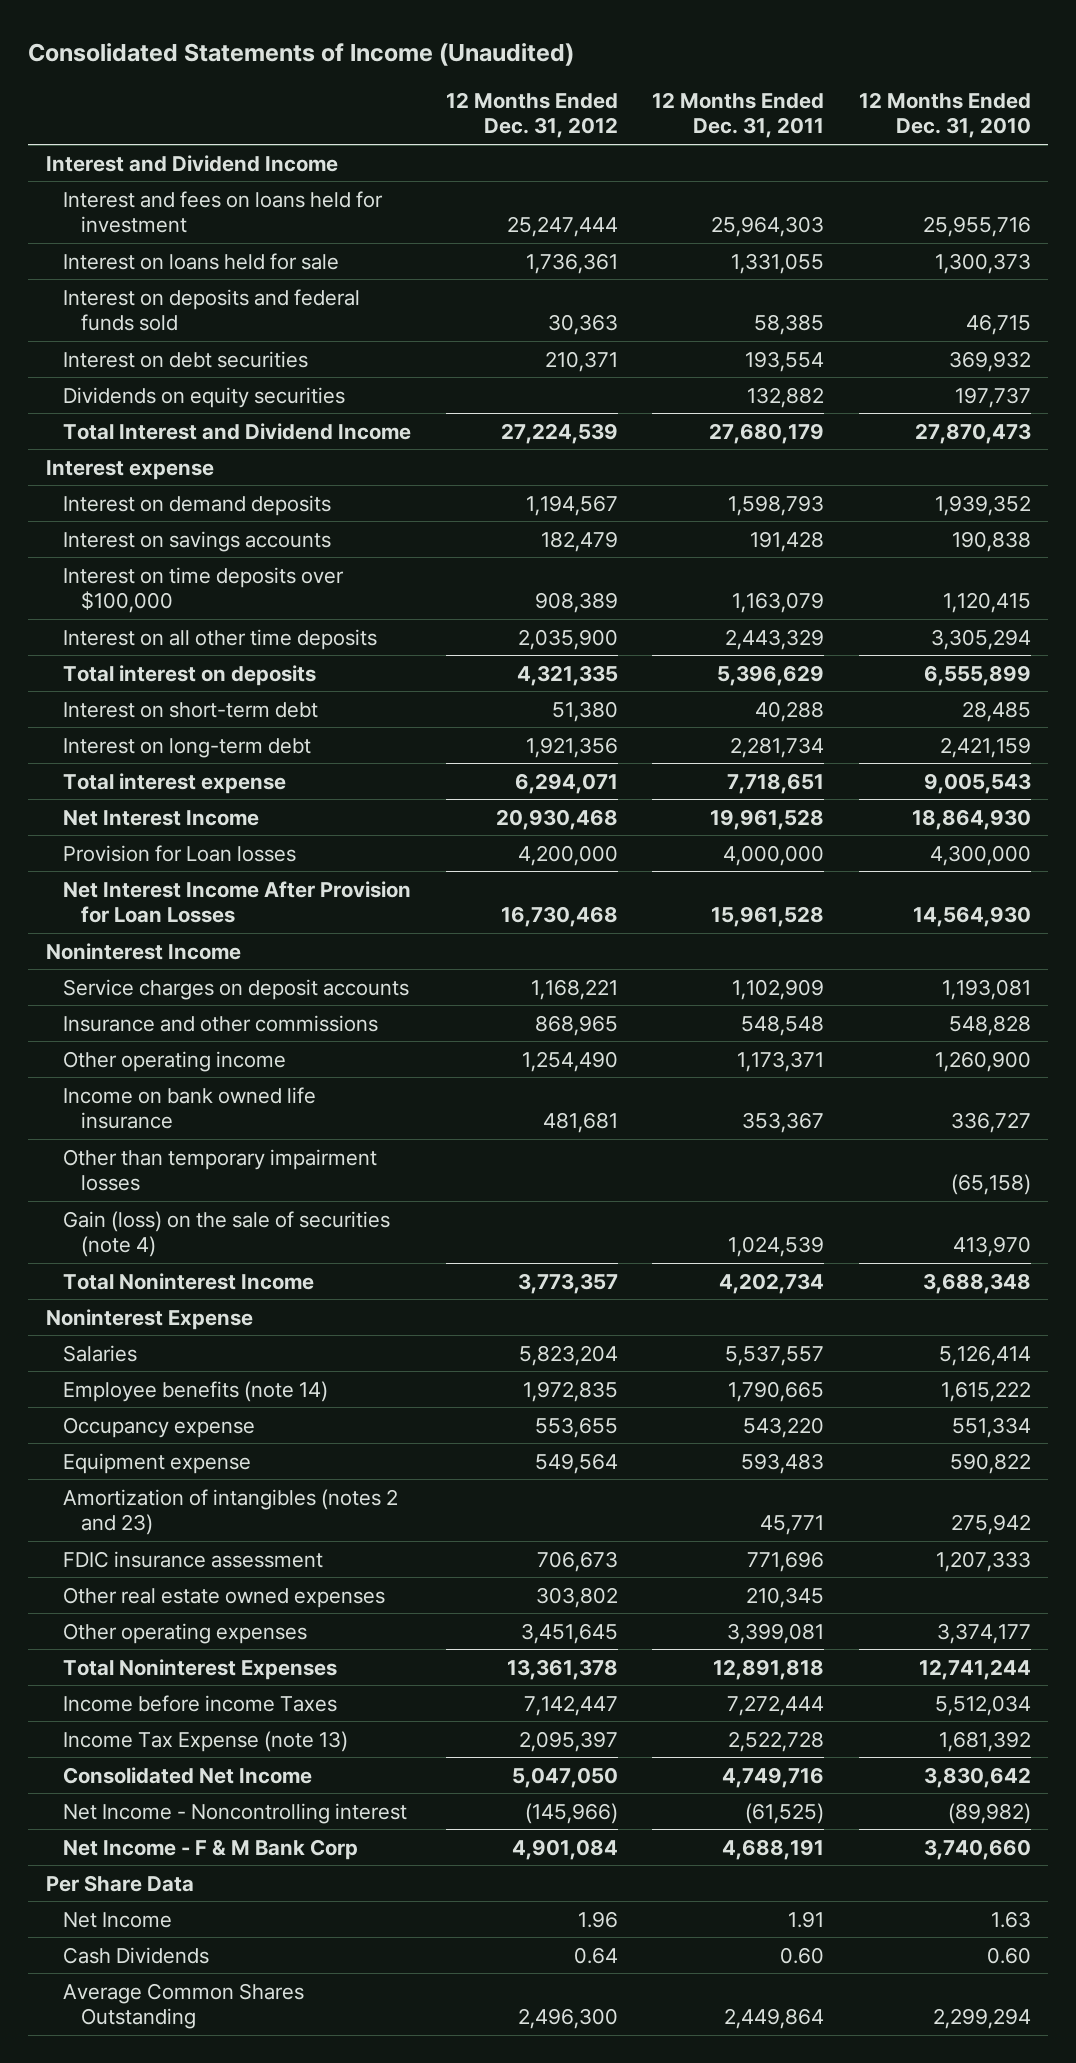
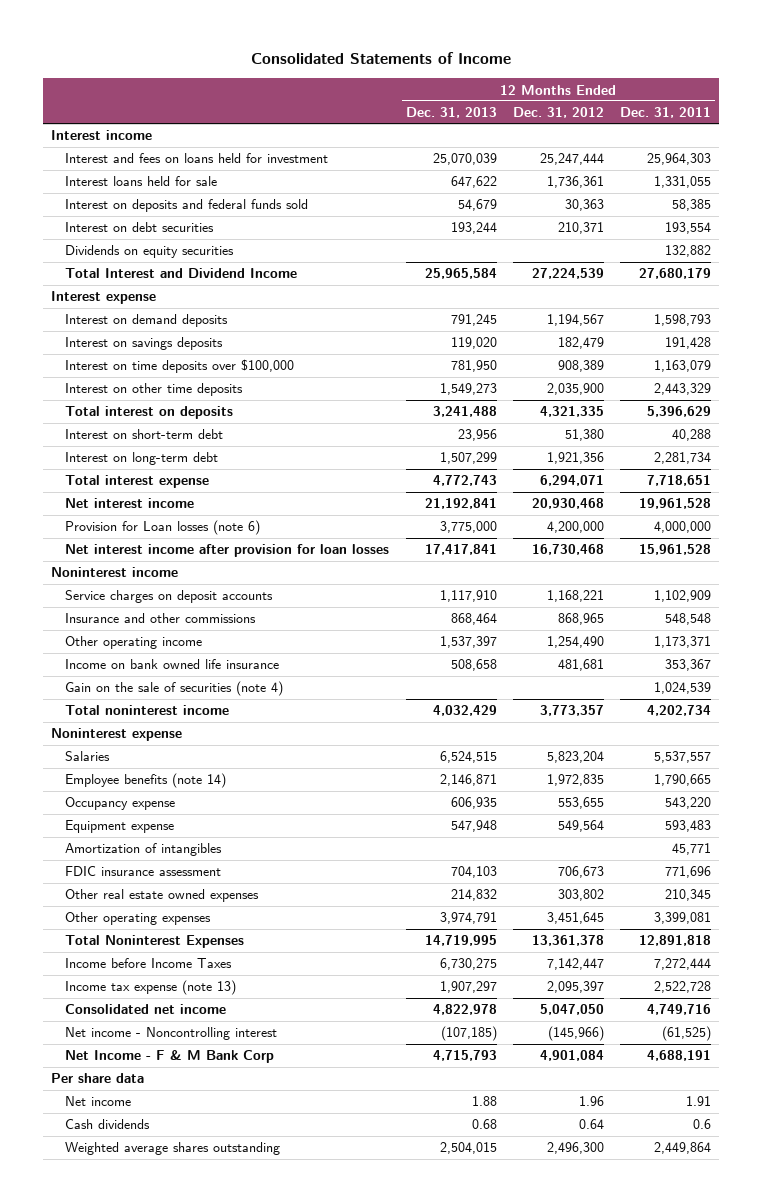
[28,43,575,67] Consolidated Statements of Income (Unaudited) -> [250,52,511,65] Consolidated Statements of Income
[858,91,1031,139] 12 Months Ended Dec. 31, 2010 -> none
none -> [405,107,497,119] Dec. 31, 2013
[45,154,338,172] Interest and Dividend Income -> [50,130,152,141] Interest income
[63,252,340,270] Interest on loans held for sale -> [65,176,218,187] Interest loans held for sale
[63,530,332,552] Interest on savings accounts -> [65,337,224,351] Interest on savings deposits
[63,628,378,650] Interest on all other time deposits -> [65,383,244,397] Interest on other time deposits
[63,809,260,826] Net Interest Income -> [65,498,195,509] Net interest income
[63,844,297,862] Provision for Loan losses -> [65,520,261,536] Provision for Loan losses (note 6)
[63,880,412,924] Net Interest Income After Provision for Loan Losses -> [65,544,390,558] Net interest income after provision for loan losses
[45,942,241,960] Noninterest Income -> [50,567,178,578] Noninterest income
[63,1148,378,1192] Other than temporary impairment losses -> none
[63,1210,391,1258] Gain (loss) on the sale of securities (note 4) -> [65,681,284,697] Gain on the sale of securities (note 4)
[63,1272,315,1290] Total Noninterest Income -> [65,705,230,716] Total noninterest income
[45,1308,253,1330] Noninterest Expense -> [50,728,182,742] Noninterest expense
[63,1488,399,1536] Amortization of intangibles (notes 2 and 23) -> [65,843,223,857] Amortization of intangibles
[63,1694,338,1712] Income before income Taxes -> [65,958,233,969] Income before Income Taxes
[63,1730,349,1752] Income Tax Expense (note 13) -> [65,980,237,996] Income tax expense (note 13)
[63,1766,313,1784] Consolidated Net Income -> [65,1004,227,1015] Consolidated net income
[63,1802,408,1824] Net Income - Noncontrolling interest -> [65,1027,278,1041] Net income - Noncontrolling interest
[45,1874,194,1892] Per Share Data -> [50,1073,144,1084] Per share data
[63,1911,173,1928] Net Income -> [65,1096,132,1107] Net income
[63,1946,210,1964] Cash Dividends -> [65,1119,151,1130] Cash dividends
[780,1946,825,1964] 0.60 -> [693,1119,712,1130] 0.6
[63,1982,305,2030] Average Common Shares Outstanding -> [65,1142,281,1156] Weighted average shares outstanding

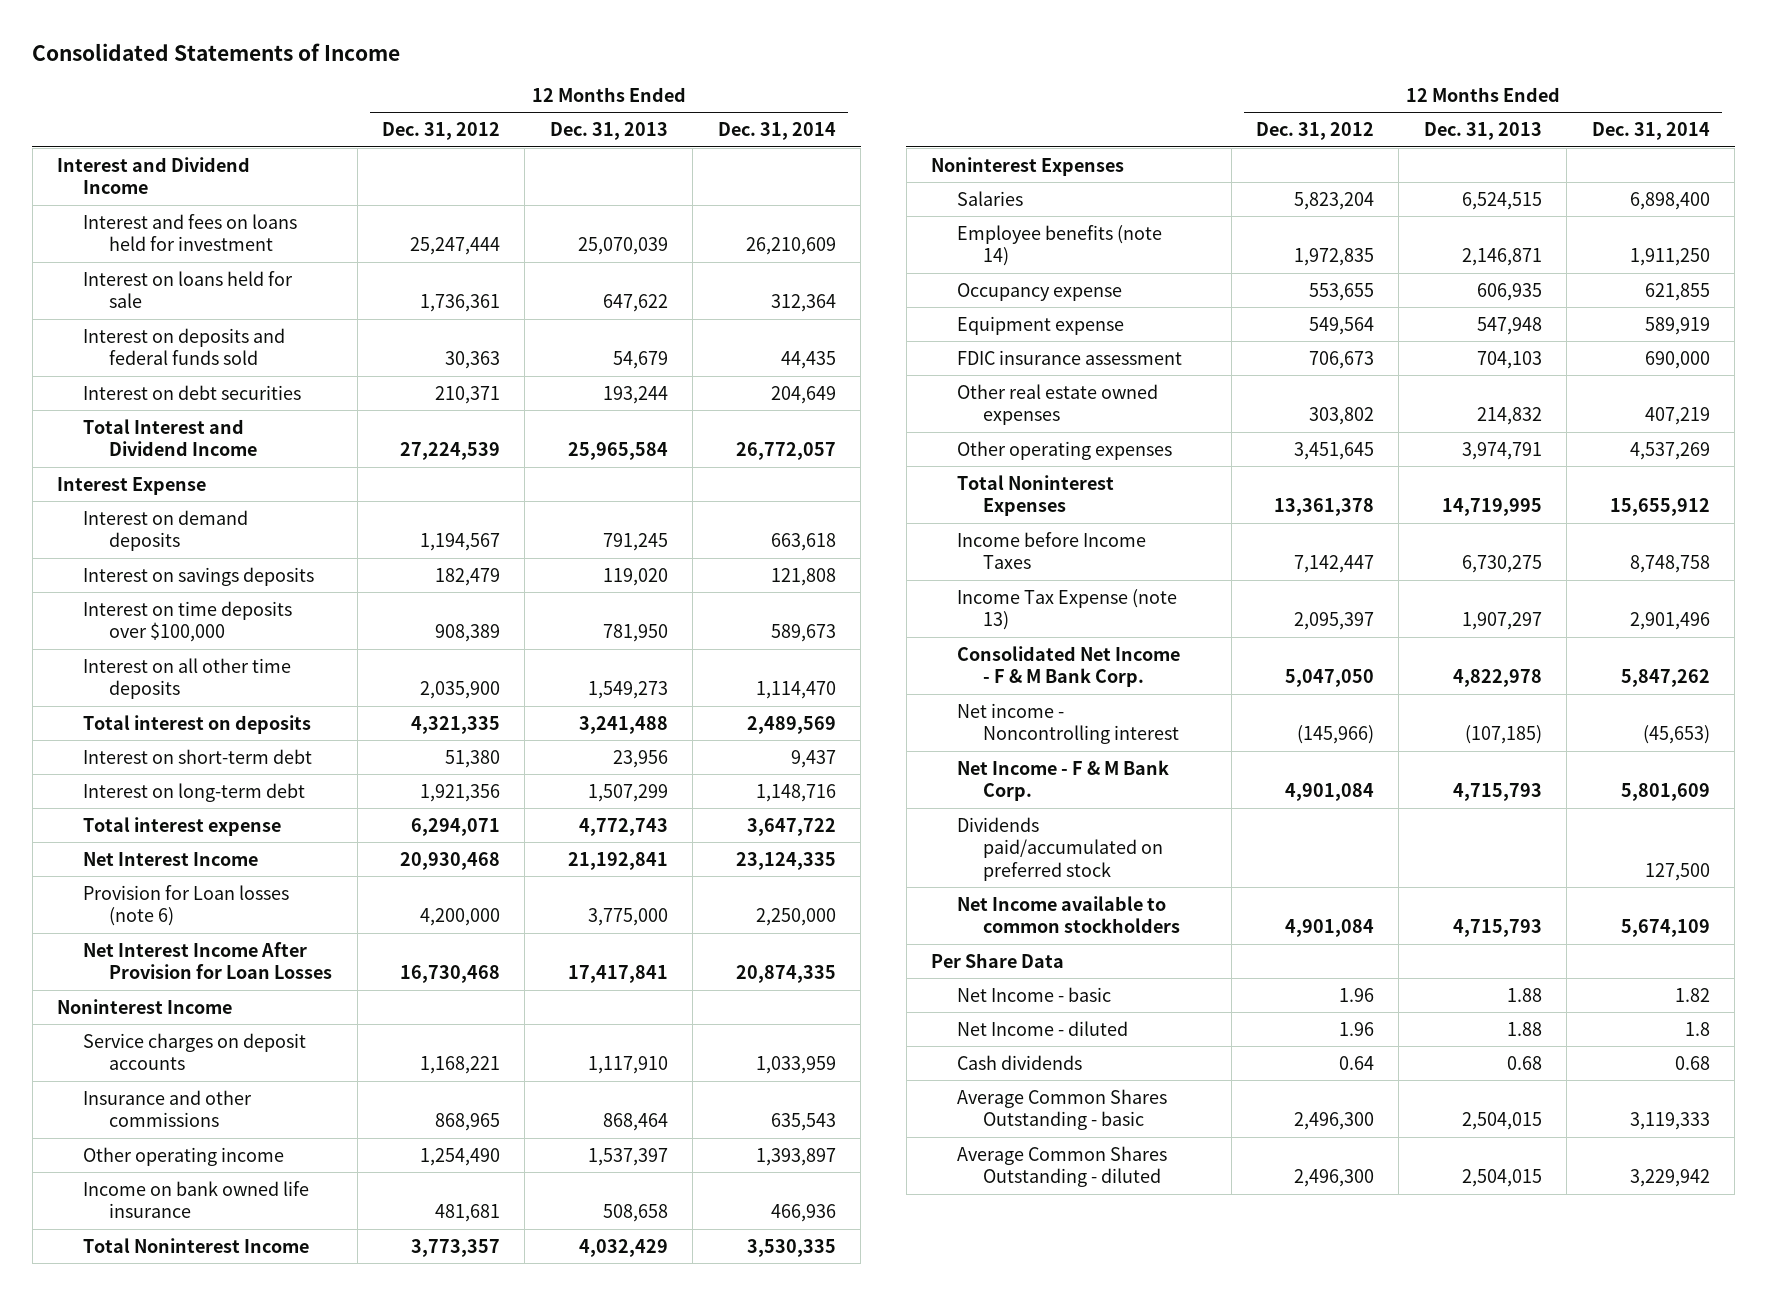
[620,107,712,119] Dec. 31, 2011 -> none
none -> [717,122,836,141] Dec. 31, 2014
[50,130,152,141] Interest income -> [57,156,251,195] Interest and Dividend Income
[65,176,218,187] Interest loans held for sale -> [83,270,294,309] Interest on loans held for sale
[65,245,235,259] Dividends on equity securities -> none
[50,291,156,305] Interest expense -> [57,476,207,495] Interest Expense
[65,383,244,397] Interest on other time deposits -> [83,657,292,700] Interest on all other time deposits
[65,498,195,509] Net interest income -> [83,851,259,866] Net Interest Income
[65,544,390,558] Net interest income after provision for loan losses -> [83,941,333,980] Net Interest Income After Provision for Loan Losses
[50,567,178,578] Noninterest income -> [57,998,233,1014] Noninterest Income
[65,681,284,697] Gain on the sale of securities (note 4) -> none
[65,705,230,716] Total noninterest income -> [83,1237,310,1253] Total Noninterest Income
[50,728,182,742] Noninterest expense -> [931,156,1125,176] Noninterest Expenses
[65,843,223,857] Amortization of intangibles -> none
[65,980,237,996] Income tax expense (note 13) -> [957,588,1178,631] Income Tax Expense (note 13)
[65,1004,227,1015] Consolidated net income -> [957,645,1181,688] Consolidated Net Income - F & M Bank Corp.
[65,1050,275,1064] Net Income - F & M Bank Corp -> [957,759,1170,802] Net Income - F & M Bank Corp.
none -> [957,816,1164,881] Dividends paid/accumulated on preferred stock
none -> [957,895,1181,934] Net Income available to common stockholders
[50,1073,144,1084] Per share data -> [931,952,1065,968] Per Share Data
[65,1096,132,1107] Net income -> [957,986,1112,1002] Net Income - basic
none -> [957,1020,1129,1036] Net Income - diluted
[65,1142,281,1156] Weighted average shares outstanding -> [957,1088,1168,1131] Average Common Shares Outstanding - basic
none -> [957,1145,1168,1188] Average Common Shares Outstanding - diluted

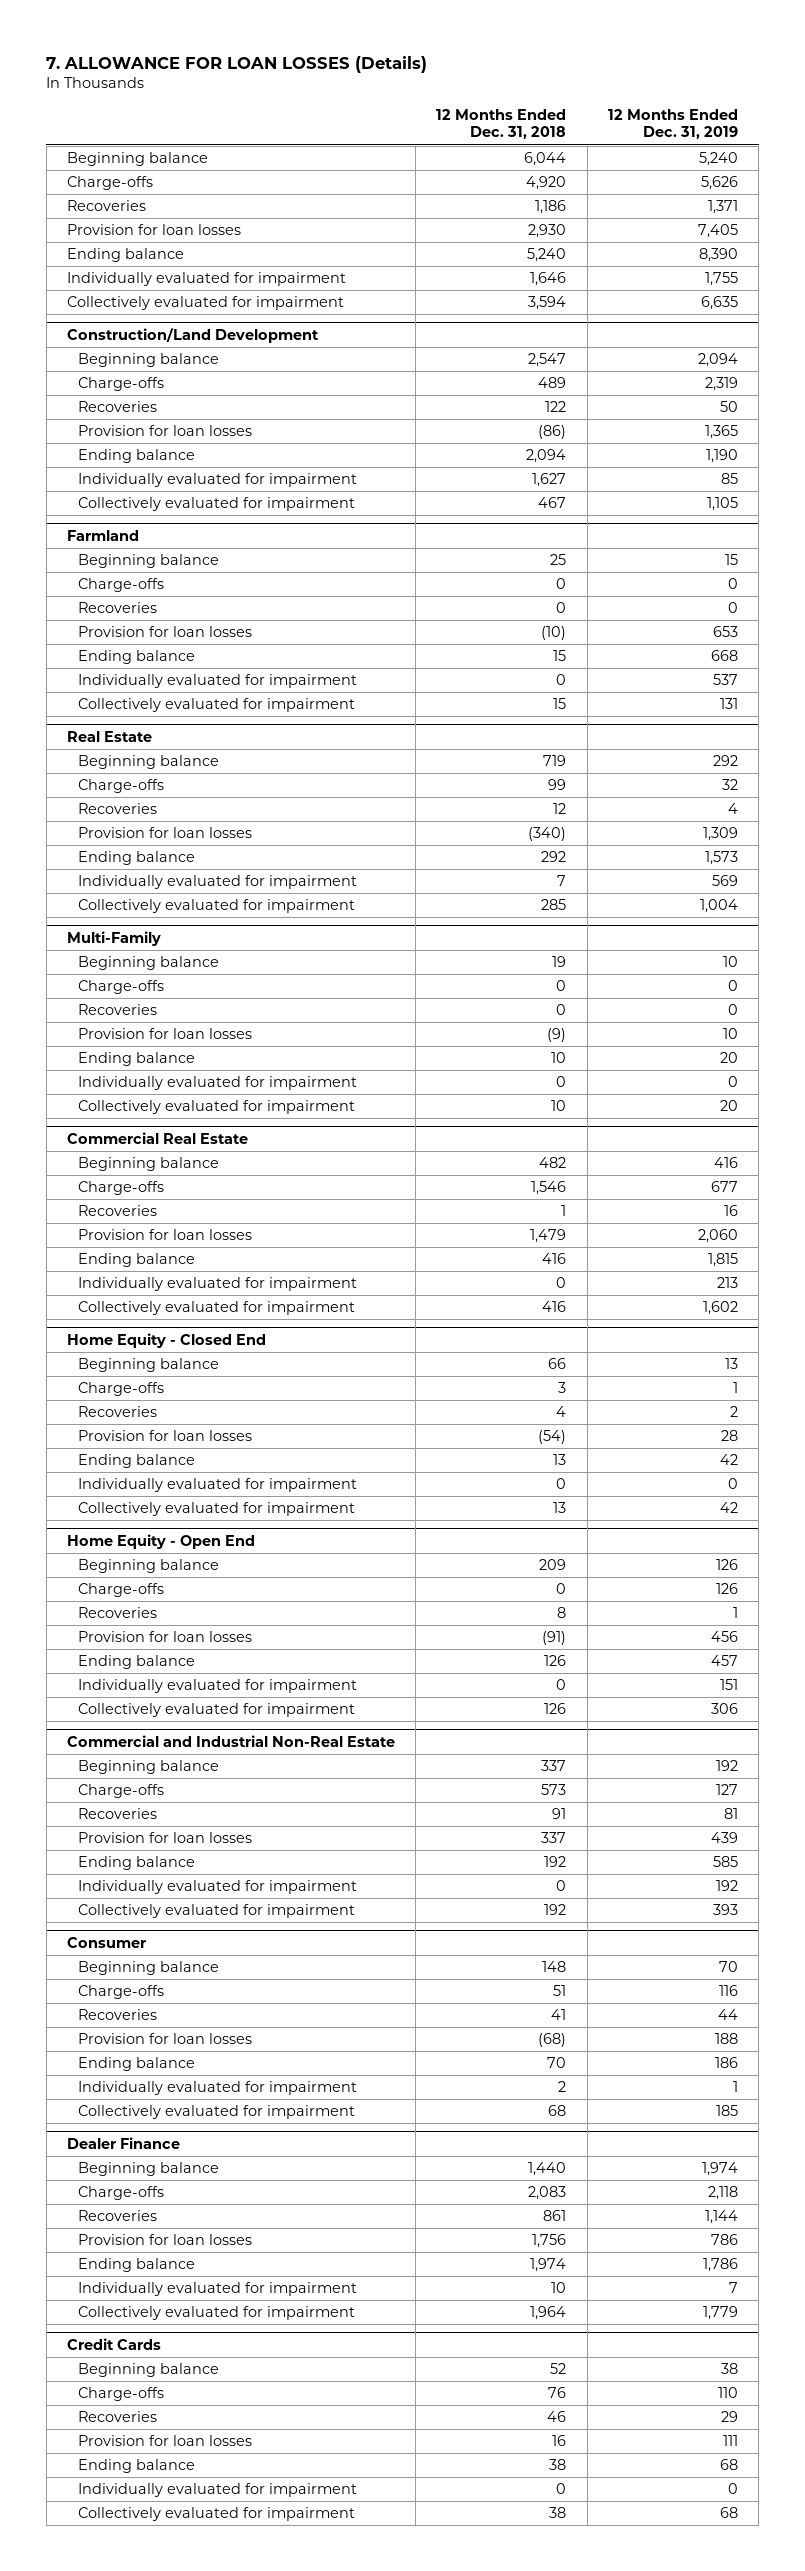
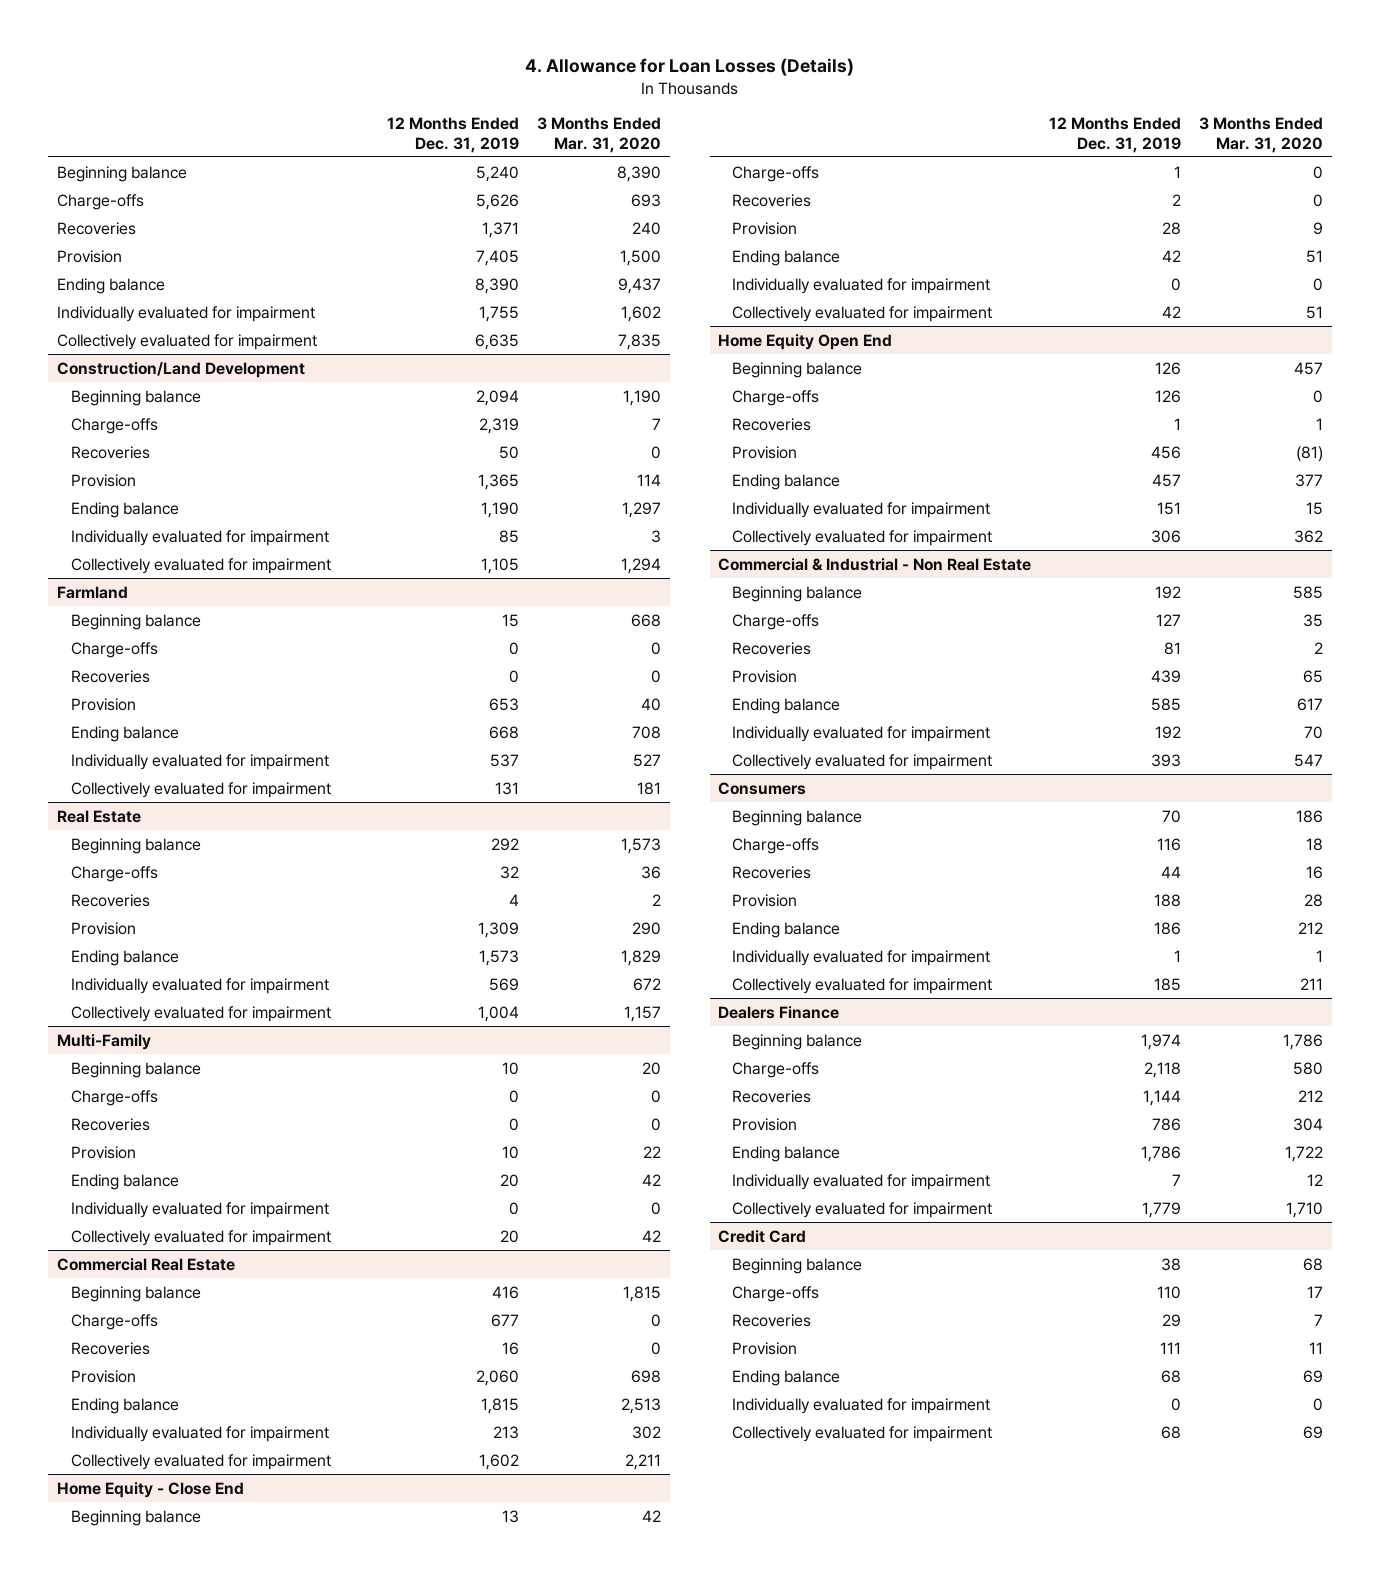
[46,55,428,73] 7. ALLOWANCE FOR LOAN LOSSES (Details) -> [524,58,854,77] 4. Allowance for Loan Losses (Details)
[436,109,567,140] 12 Months Ended Dec. 31, 2018 -> none
none -> [537,117,662,153] 3 Months Ended Mar. 31, 2020
[67,224,242,236] Provision for loan losses -> [56,249,122,263] Provision
[77,425,252,437] Provision for loan losses -> [70,473,136,487] Provision
[77,626,252,638] Provision for loan losses -> [70,697,136,711] Provision
[77,827,252,839] Provision for loan losses -> [70,921,136,935] Provision
[77,1028,252,1040] Provision for loan losses -> [70,1145,136,1159] Provision
[77,1229,252,1241] Provision for loan losses -> [70,1369,136,1383] Provision
[67,1332,267,1348] Home Equity - Closed End -> [56,1481,244,1498] Home Equity - Close End
[77,1430,252,1442] Provision for loan losses -> [732,221,798,235] Provision
[67,1533,256,1549] Home Equity - Open End -> [718,333,893,350] Home Equity Open End
[77,1631,252,1643] Provision for loan losses -> [732,445,798,459] Provision
[67,1734,396,1747] Commercial and Industrial Non-Real Estate -> [718,557,1032,571] Commercial & Industrial - Non Real Estate
[77,1832,252,1844] Provision for loan losses -> [732,669,798,683] Provision
[67,1936,147,1948] Consumer -> [718,781,807,795] Consumers
[77,2033,252,2045] Provision for loan losses -> [732,893,798,907] Provision
[67,2136,181,2149] Dealer Finance -> [718,1005,840,1019] Dealers Finance
[77,2234,252,2246] Provision for loan losses -> [732,1117,798,1131] Provision
[67,2337,162,2350] Credit Cards -> [718,1229,807,1243] Credit Card
[77,2435,252,2447] Provision for loan losses -> [732,1341,798,1355] Provision

